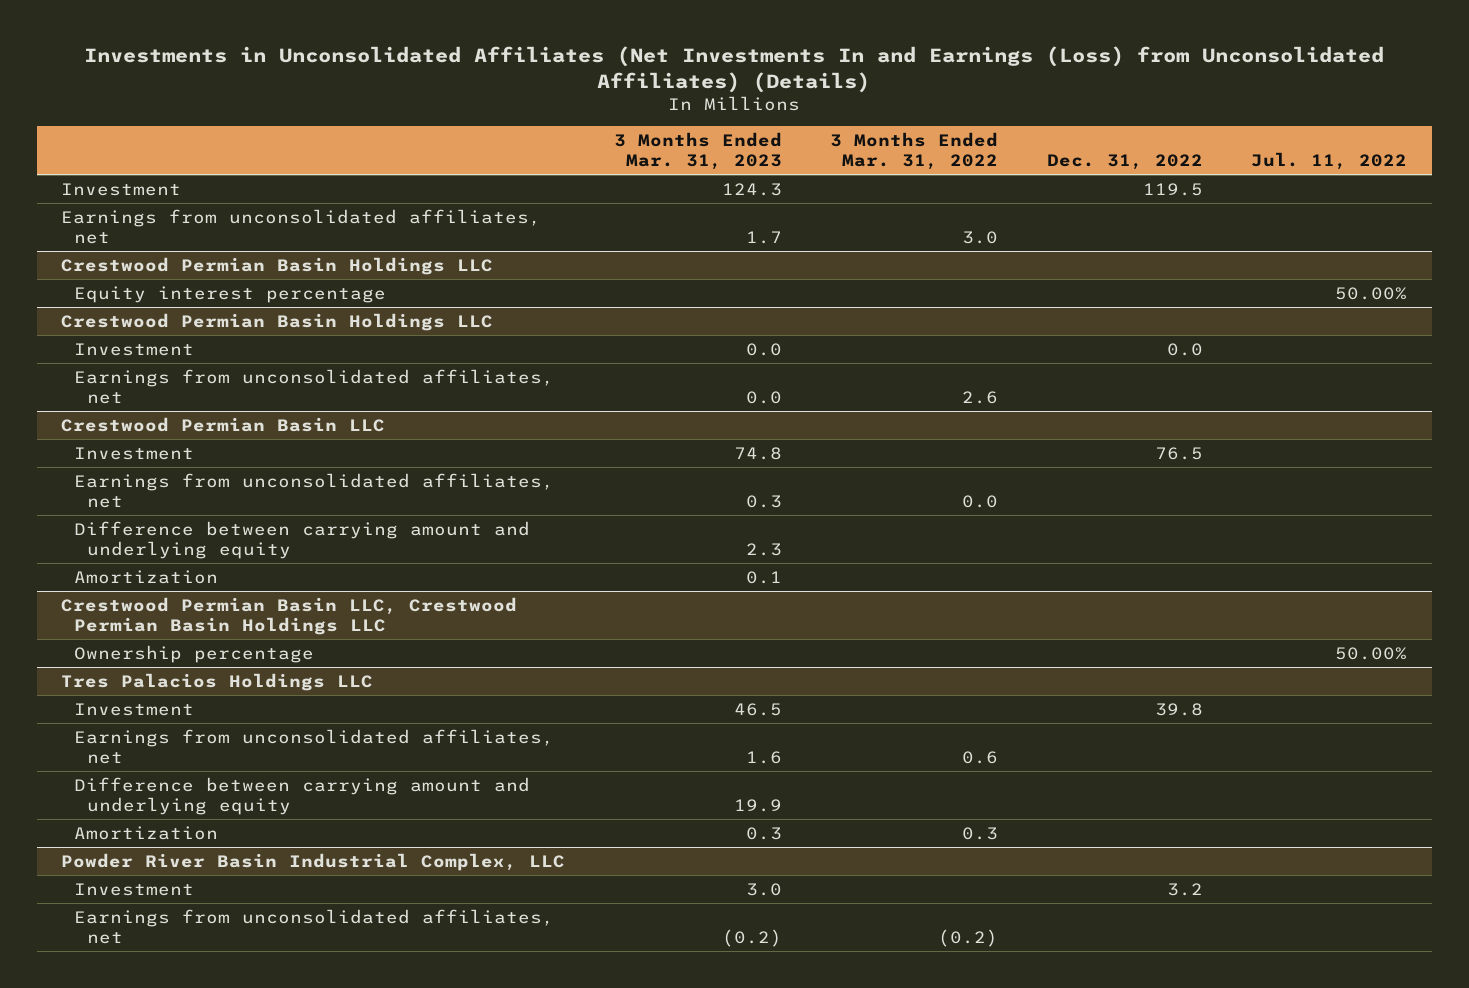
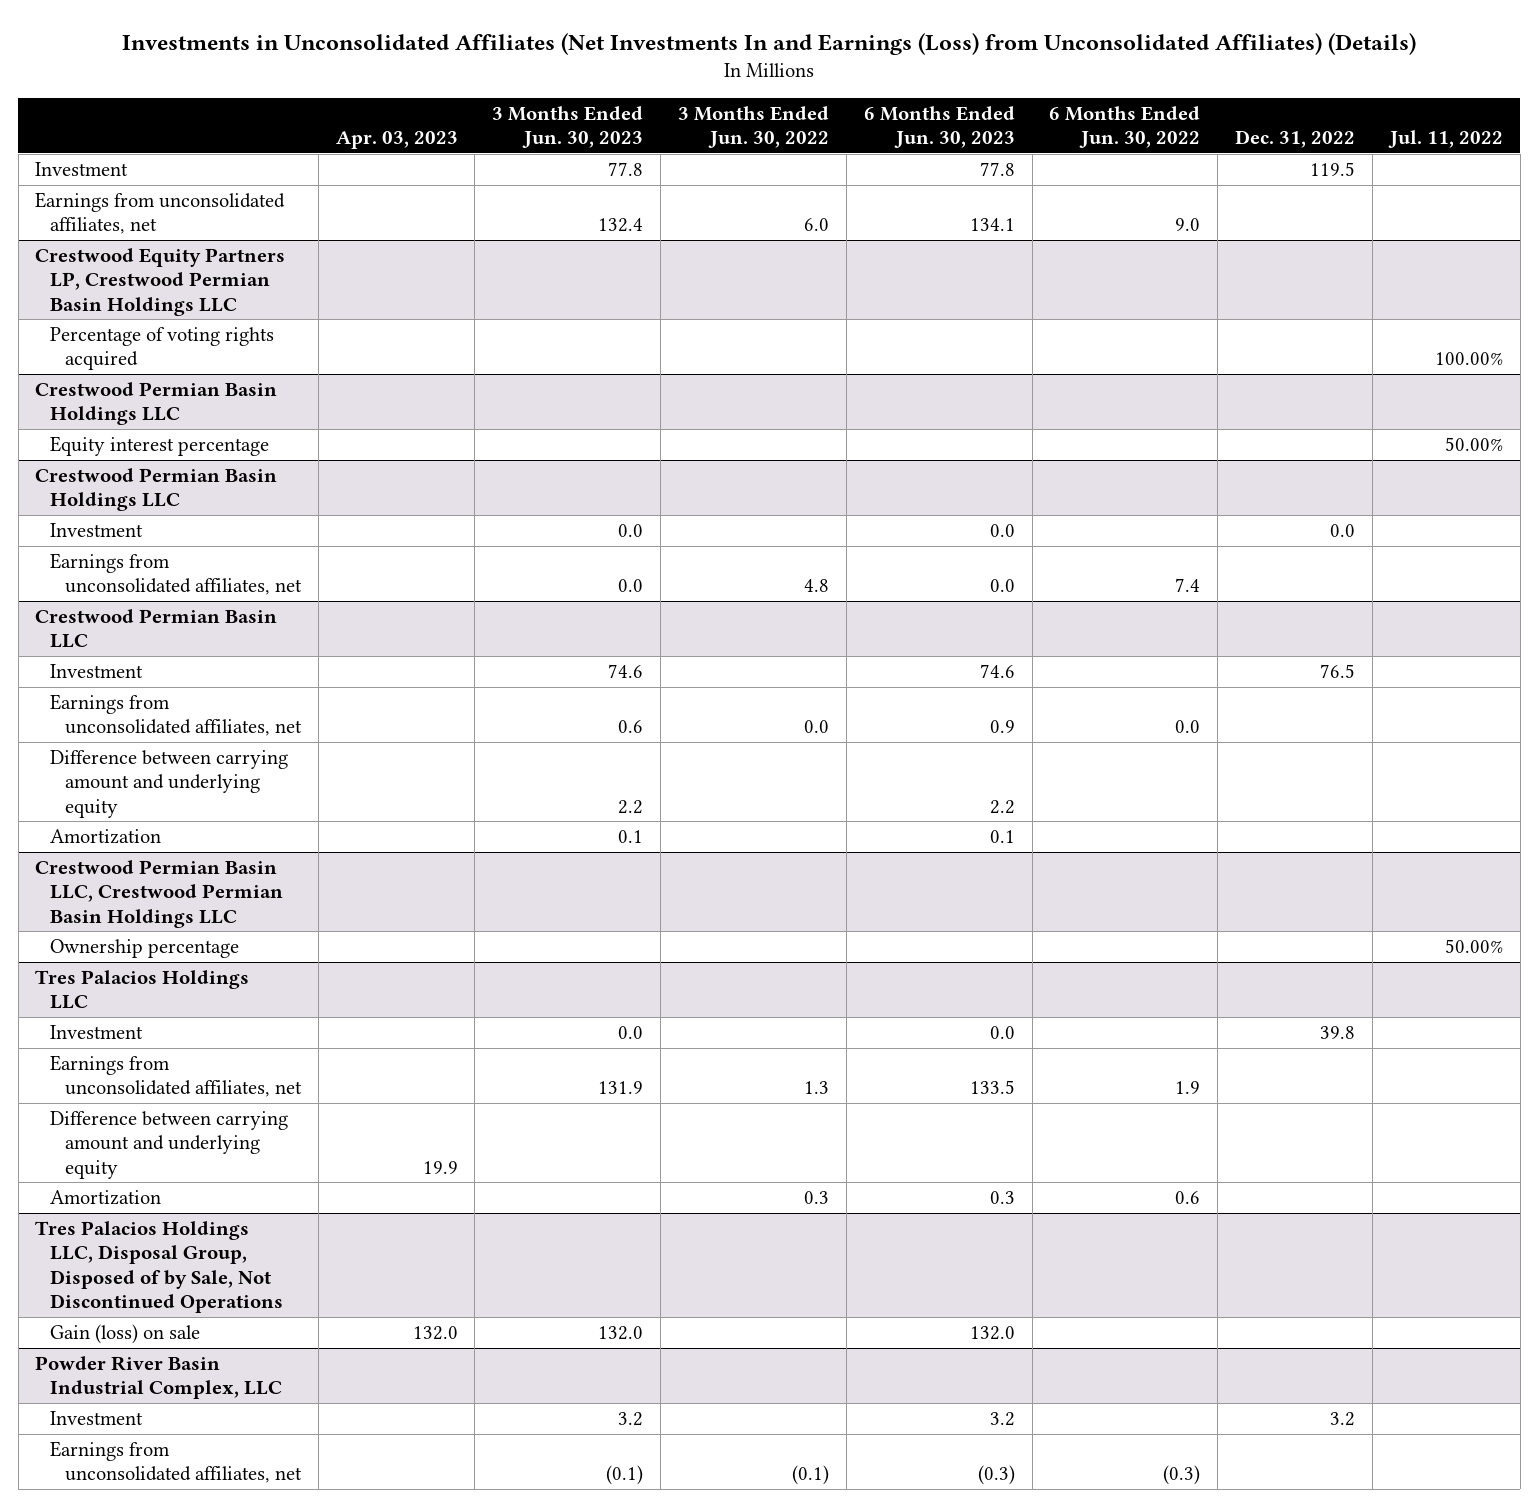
[613,131,782,171] 3 Months Ended Mar. 31, 2023 -> none
[830,131,999,171] 3 Months Ended Mar. 31, 2022 -> none
none -> [335,131,458,150] Apr. 03, 2023
none -> [492,105,644,149] 3 Months Ended Jun. 30, 2023
none -> [677,105,829,149] 3 Months Ended Jun. 30, 2022
none -> [863,105,1015,149] 6 Months Ended Jun. 30, 2023
none -> [1049,105,1201,149] 6 Months Ended Jun. 30, 2022
none -> [35,247,286,316] Crestwood Equity Partners LP, Crestwood Permian Basin Holdings LLC
none -> [50,326,275,371] Percentage of voting rights acquired
none -> [35,1220,284,1313] Tres Palacios Holdings LLC, Disposal Group, Disposed of by Sale, Not Discontinued Operations
none -> [50,1323,201,1344] Gain (loss) on sale

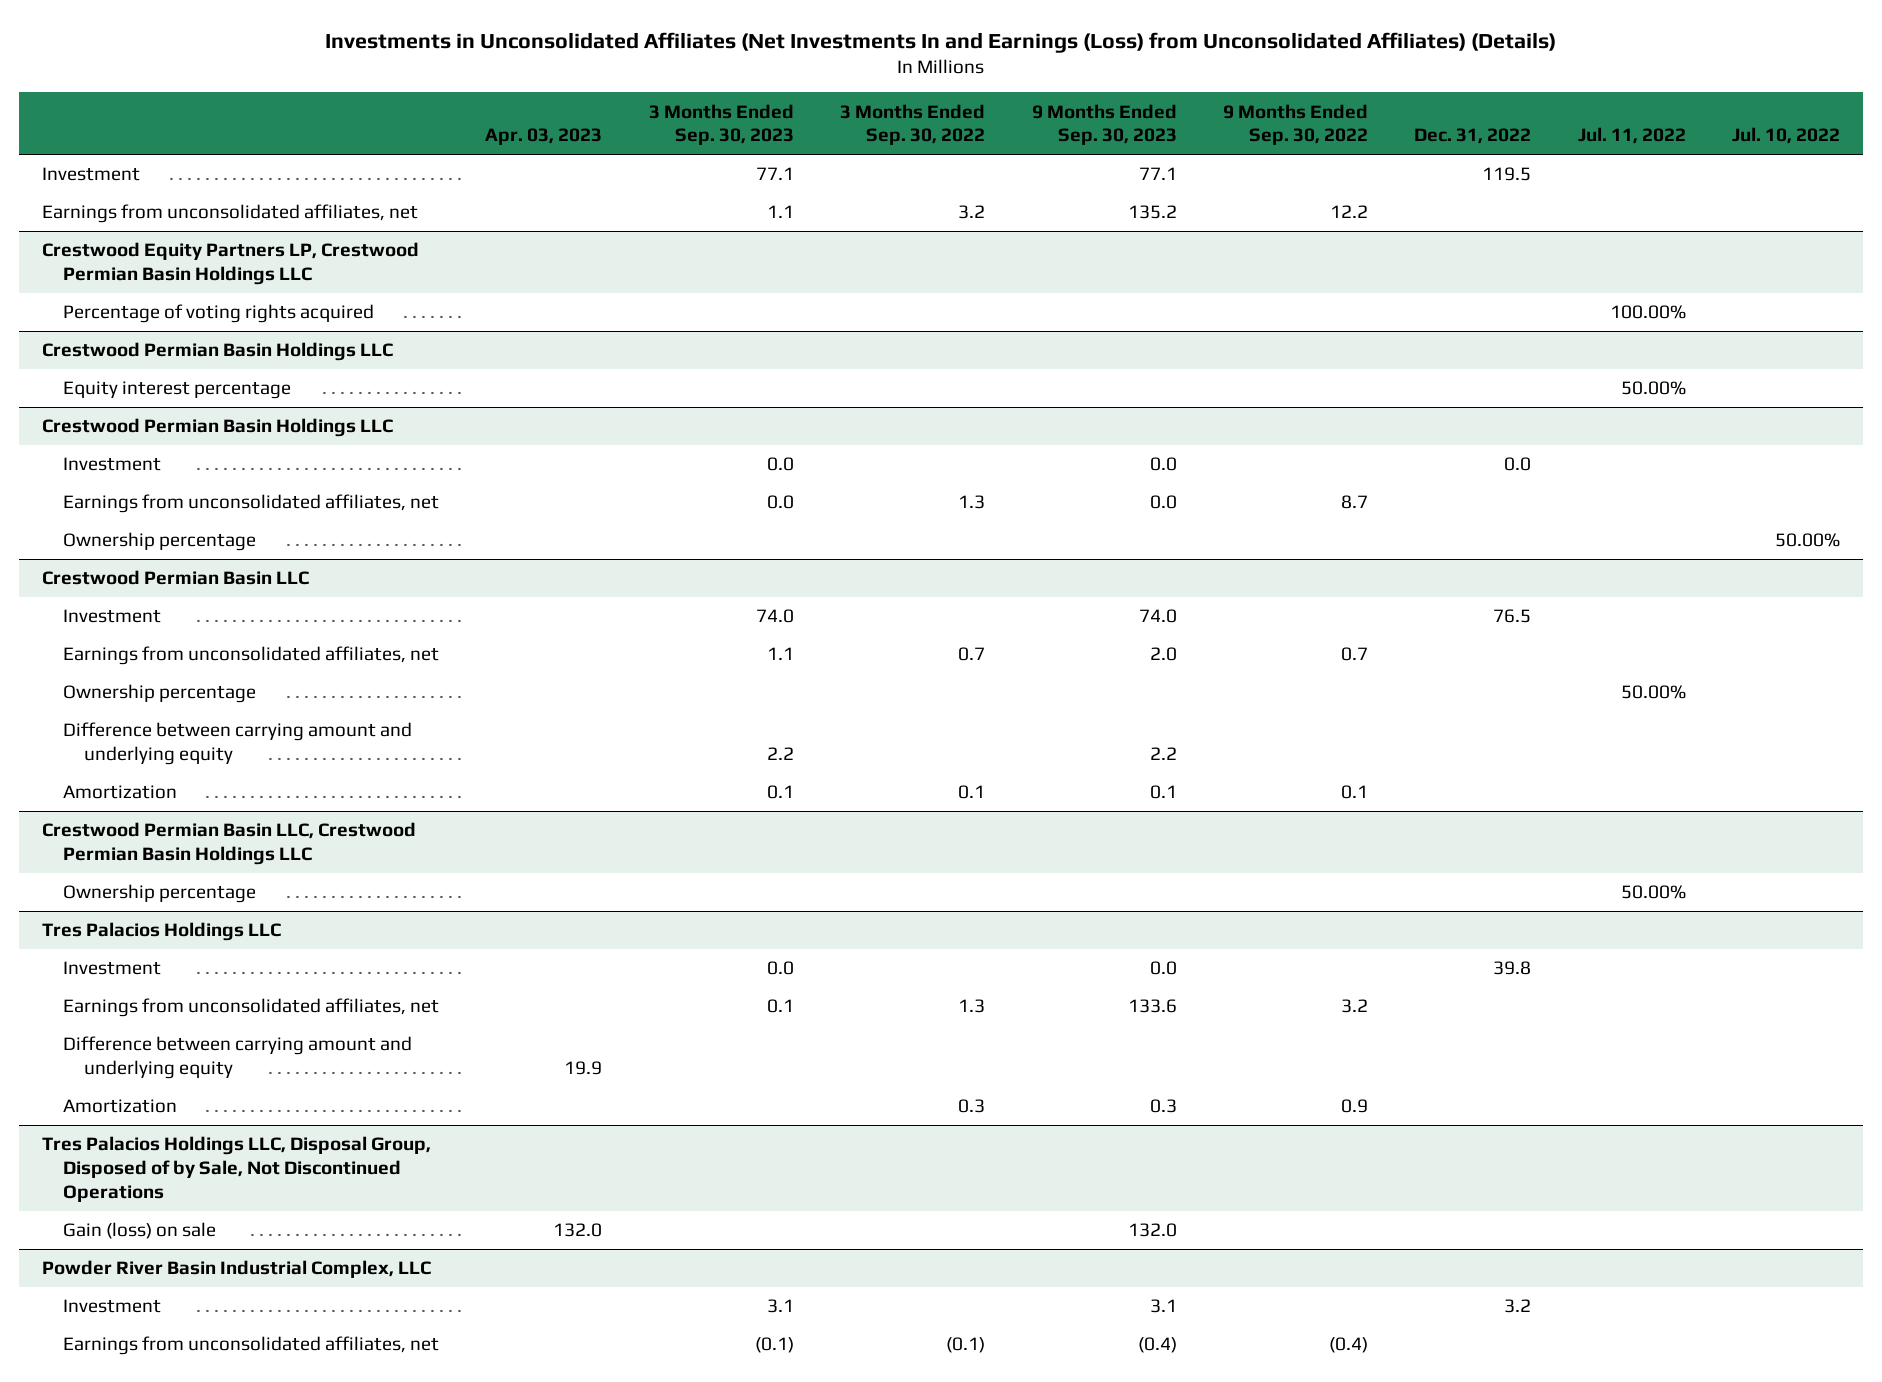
[492,105,644,149] 3 Months Ended Jun. 30, 2023 -> none
[677,105,829,149] 3 Months Ended Jun. 30, 2022 -> none
[863,105,1015,149] 6 Months Ended Jun. 30, 2023 -> none
[1049,105,1201,149] 6 Months Ended Jun. 30, 2022 -> none
none -> [648,103,794,146] 3 Months Ended Sep. 30, 2023
none -> [840,103,986,146] 3 Months Ended Sep. 30, 2022
none -> [1031,103,1177,146] 9 Months Ended Sep. 30, 2023
none -> [1222,103,1368,146] 9 Months Ended Sep. 30, 2022
none -> [1732,127,1841,145] Jul. 10, 2022
none -> [63,532,257,552] Ownership percentage
none -> [63,684,257,704] Ownership percentage

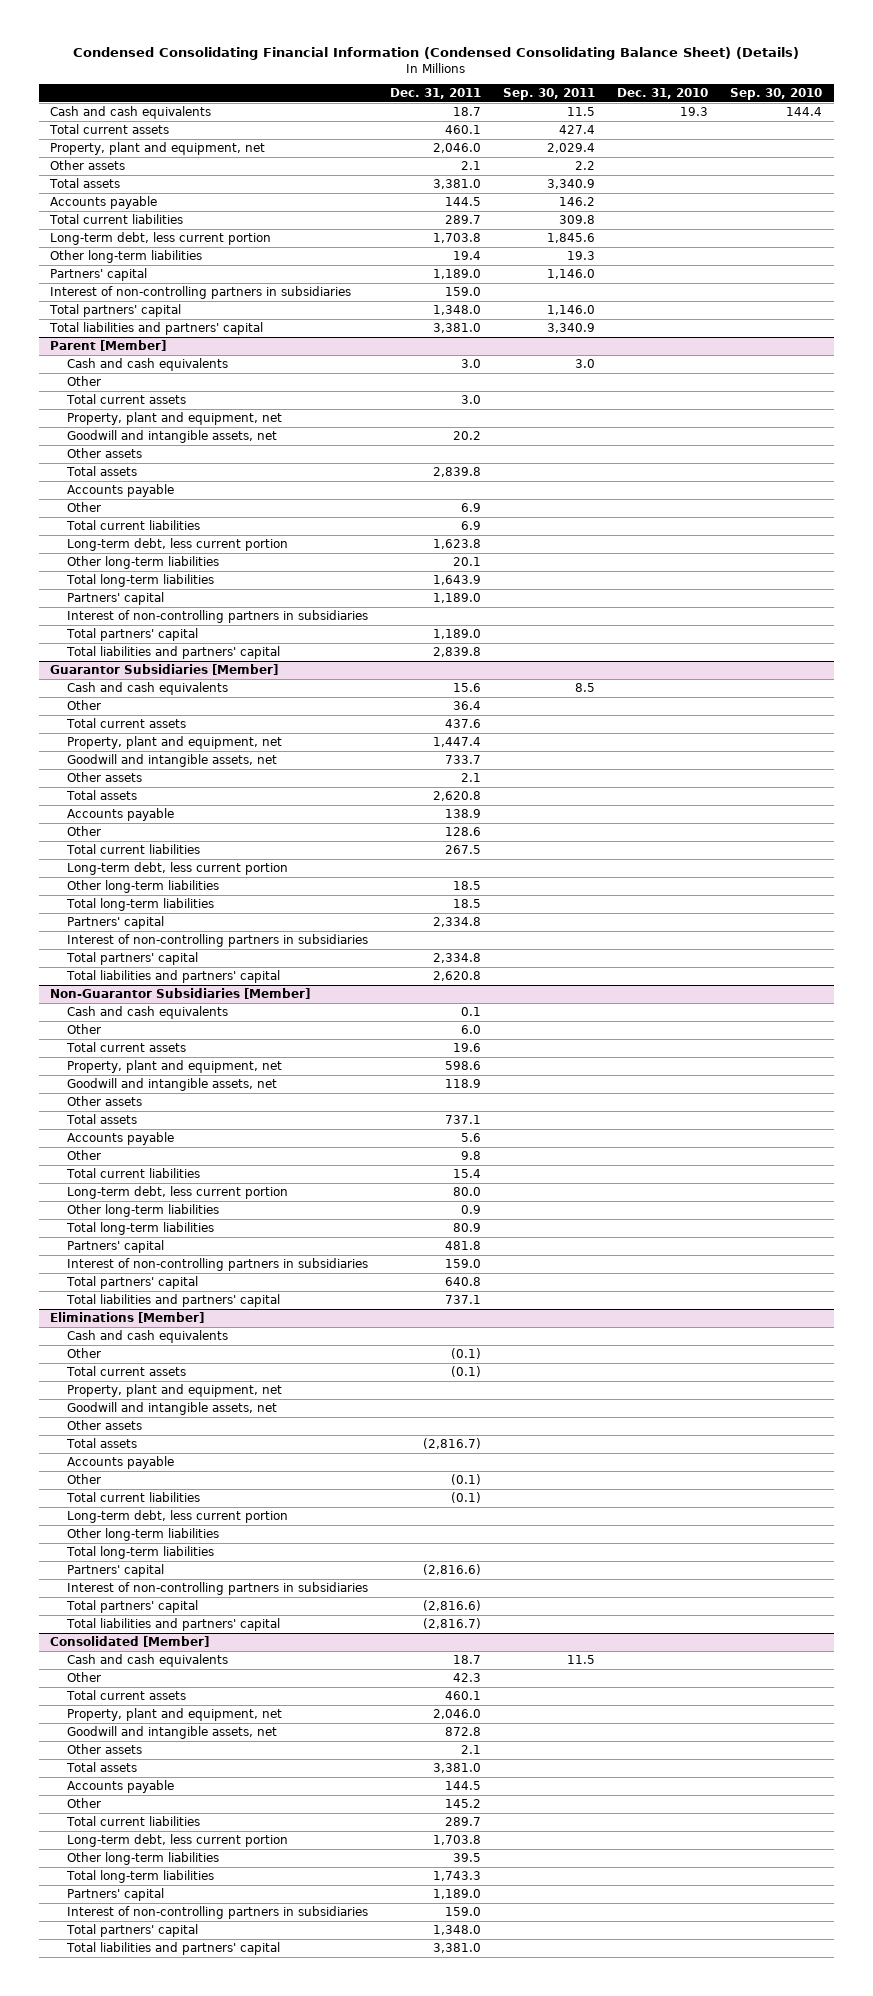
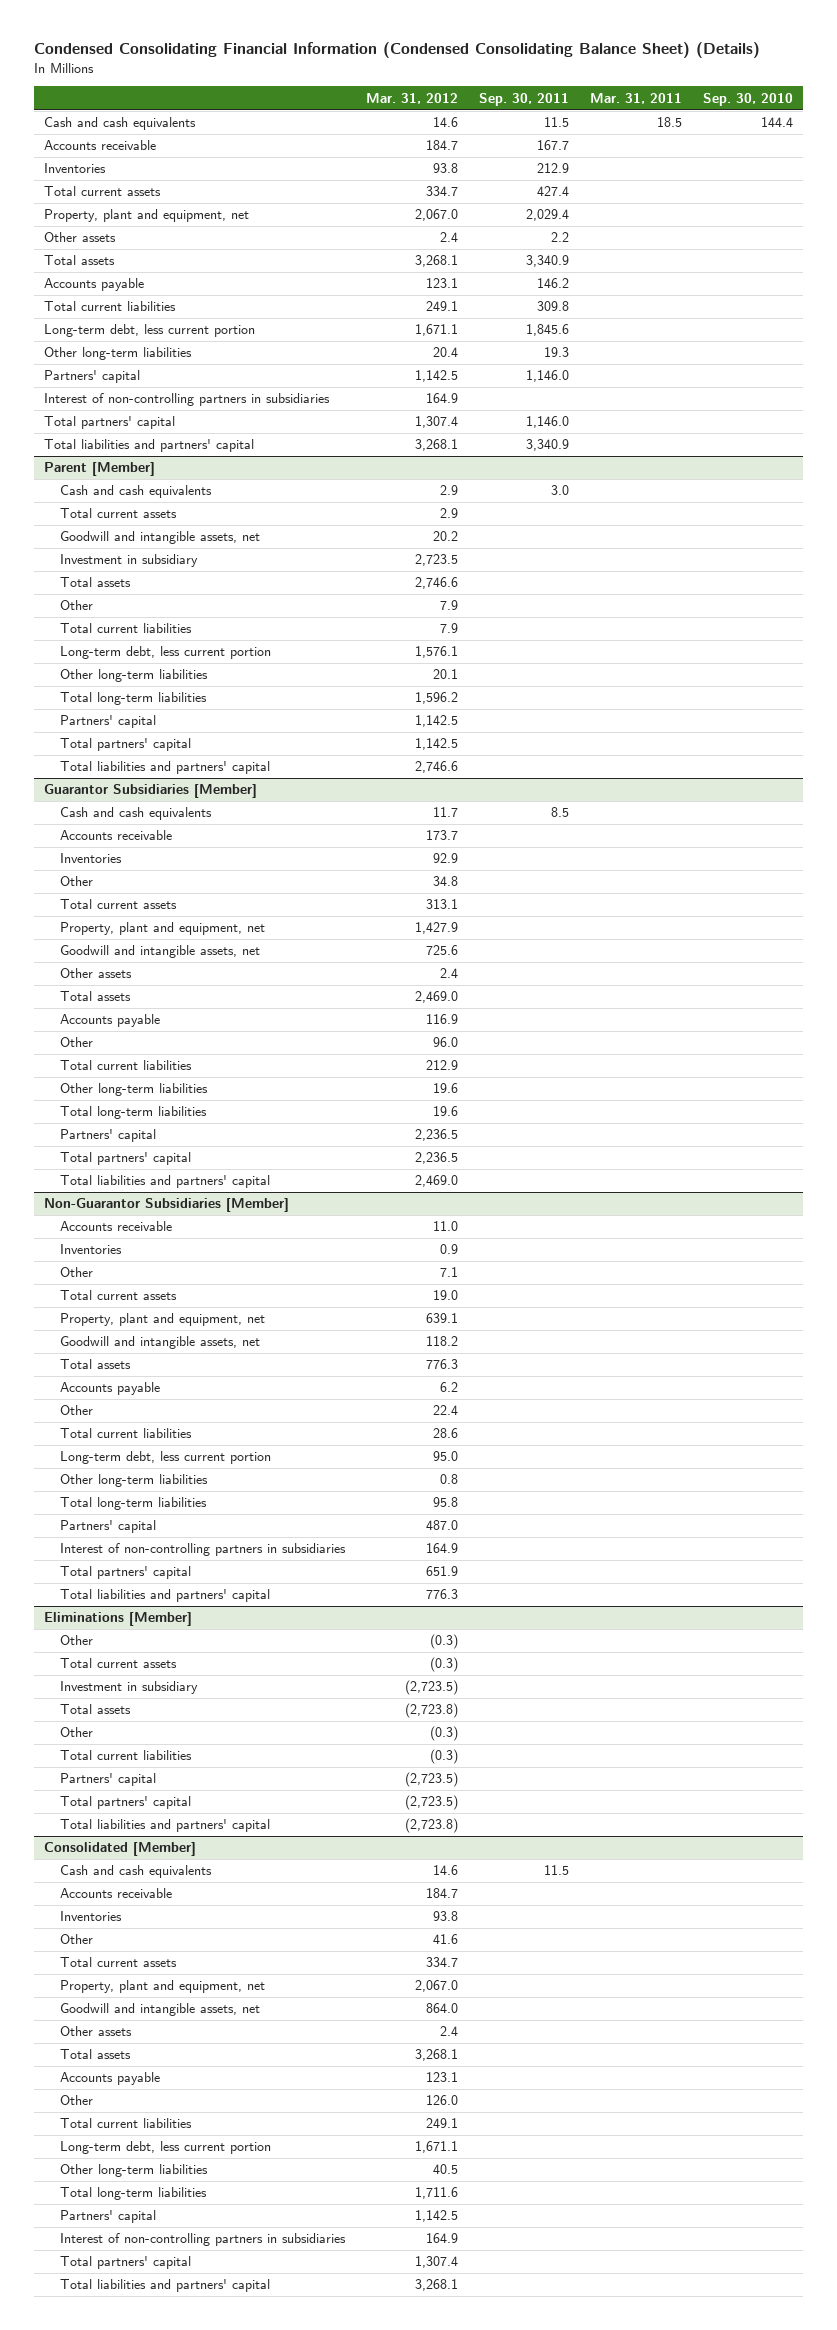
[390,88,482,100] Dec. 31, 2011 -> none
[617,88,709,100] Dec. 31, 2010 -> none
none -> [366,92,459,104] Mar. 31, 2012
none -> [589,92,682,104] Mar. 31, 2011
none -> [43,140,156,151] Accounts receivable
none -> [43,163,106,174] Inventories
[67,376,102,387] Other -> none
[67,412,283,426] Property, plant and equipment, net -> none
[67,448,143,459] Other assets -> none
none -> [60,554,199,568] Investment in subsidiary
[67,484,175,498] Accounts payable -> none
[67,610,369,624] Interest of non-controlling partners in subsidiaries -> none
none -> [60,830,173,841] Accounts receivable
none -> [60,853,123,864] Inventories
[67,862,289,876] Long-term debt, less current portion -> none
[67,934,369,948] Interest of non-controlling partners in subsidiaries -> none
[67,1006,229,1020] Cash and cash equivalents -> none
none -> [60,1221,173,1232] Accounts receivable
none -> [60,1244,123,1255] Inventories
[67,1096,143,1107] Other assets -> none
[67,1330,229,1344] Cash and cash equivalents -> none
[67,1384,283,1398] Property, plant and equipment, net -> none
[67,1402,278,1416] Goodwill and intangible assets, net -> none
[67,1420,143,1431] Other assets -> none
none -> [60,1681,199,1695] Investment in subsidiary
[67,1456,175,1470] Accounts payable -> none
[67,1510,289,1524] Long-term debt, less current portion -> none
[67,1528,220,1542] Other long-term liabilities -> none
[66,1546,215,1560] Total long-term liabilities -> none
[67,1582,369,1596] Interest of non-controlling partners in subsidiaries -> none
none -> [60,1888,173,1899] Accounts receivable
none -> [60,1911,123,1922] Inventories

